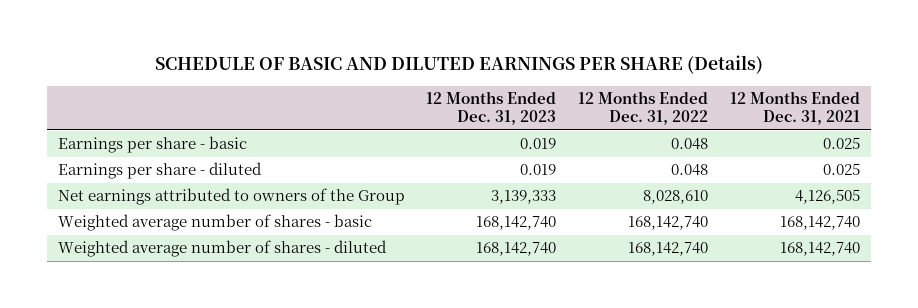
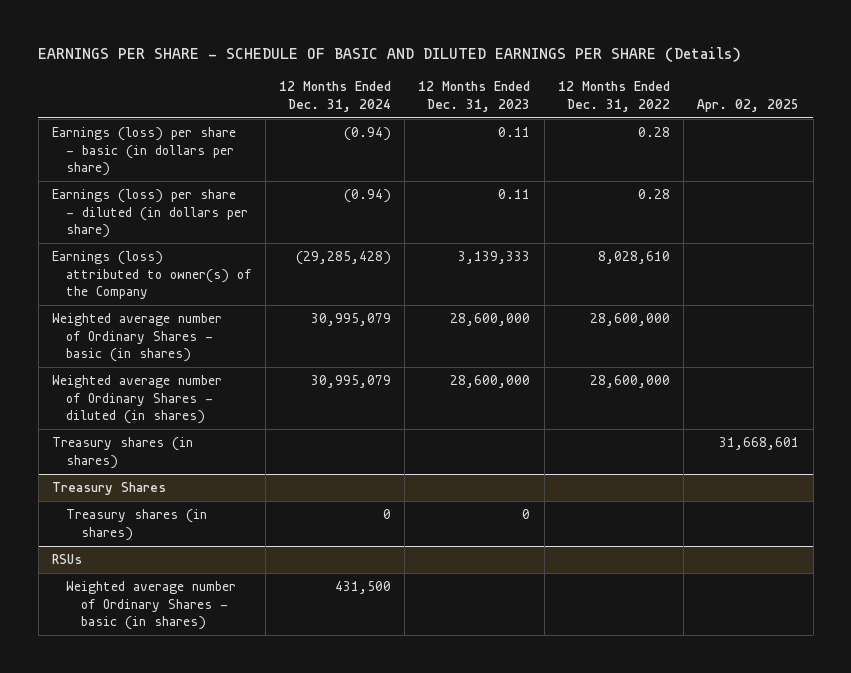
[154,55,763,75] SCHEDULE OF BASIC AND DILUTED EARNINGS PER SHARE (Details) -> [38,47,742,63] EARNINGS PER SHARE - SCHEDULE OF BASIC AND DILUTED EARNINGS PER SHARE (Details)
[729,90,860,126] 12 Months Ended Dec. 31, 2021 -> none
none -> [278,81,391,112] 12 Months Ended Dec. 31, 2024
none -> [697,98,800,112] Apr. 02, 2025
[57,136,247,154] Earnings per share - basic -> [51,127,236,177] Earnings (loss) per share - basic (in dollars per share)
[520,138,557,150] 0.019 -> [498,127,531,138] 0.11
[671,138,709,151] 0.048 -> [637,127,670,138] 0.28
[57,162,262,180] Earnings per share - diluted -> [51,189,249,239] Earnings (loss) per share - diluted (in dollars per share)
[520,164,557,176] 0.019 -> [498,189,531,200] 0.11
[671,164,709,177] 0.048 -> [637,189,670,200] 0.28
[57,188,405,206] Net earnings attributed to owners of the Group -> [51,251,252,300] Earnings (loss) attributed to owner(s) of the Company
[57,214,372,232] Weighted average number of shares - basic -> [51,313,222,363] Weighted average number of Ordinary Shares - basic (in shares)
[476,216,557,231] 168,142,740 -> [450,313,531,327] 28,600,000
[628,216,709,231] 168,142,740 -> [589,313,670,327] 28,600,000
[57,240,387,258] Weighted average number of shares - diluted -> [51,375,222,425] Weighted average number of Ordinary Shares - diluted (in shares)
[476,242,557,257] 168,142,740 -> [450,375,531,389] 28,600,000
[628,242,709,257] 168,142,740 -> [589,375,670,389] 28,600,000
none -> [51,437,193,469] Treasury shares (in shares)
none -> [51,482,166,496] Treasury Shares
none -> [66,509,208,541] Treasury shares (in shares)
none -> [51,554,82,565] RSUs
none -> [66,581,237,631] Weighted average number of Ordinary Shares - basic (in shares)

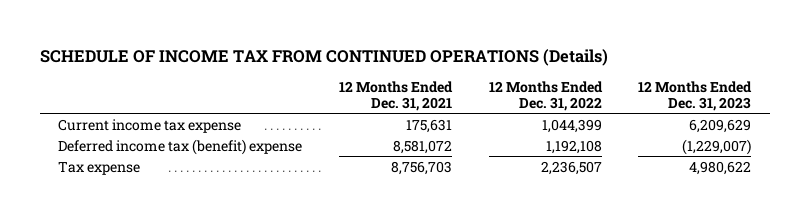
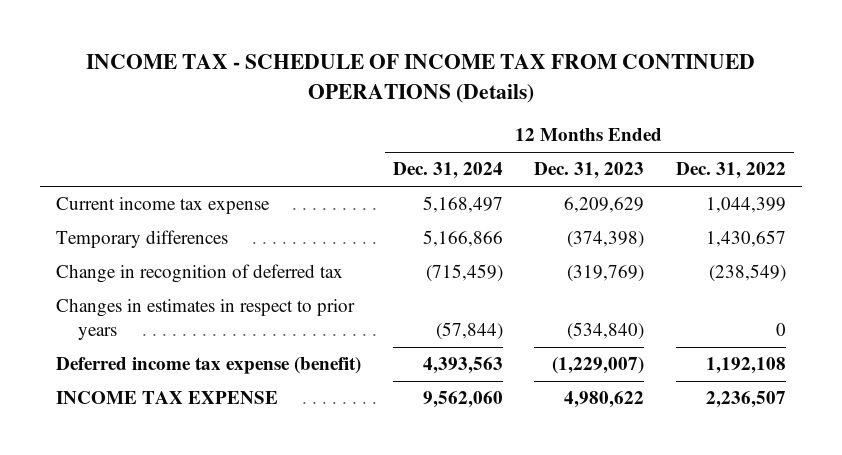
[39,48,608,66] SCHEDULE OF INCOME TAX FROM CONTINUED OPERATIONS (Details) -> [86,54,756,103] INCOME TAX - SCHEDULE OF INCOME TAX FROM CONTINUED OPERATIONS (Details)
[338,80,453,112] 12 Months Ended Dec. 31, 2021 -> none
none -> [392,162,503,180] Dec. 31, 2024
none -> [55,230,228,249] Temporary differences
none -> [55,264,343,284] Change in recognition of deferred tax
none -> [55,298,355,340] Changes in estimates in respect to prior years
[58,138,303,155] Deferred income tax (benefit) expense -> [55,357,361,375] Deferred income tax expense (benefit)
[58,161,141,175] Tax expense -> [55,391,278,405] INCOME TAX EXPENSE

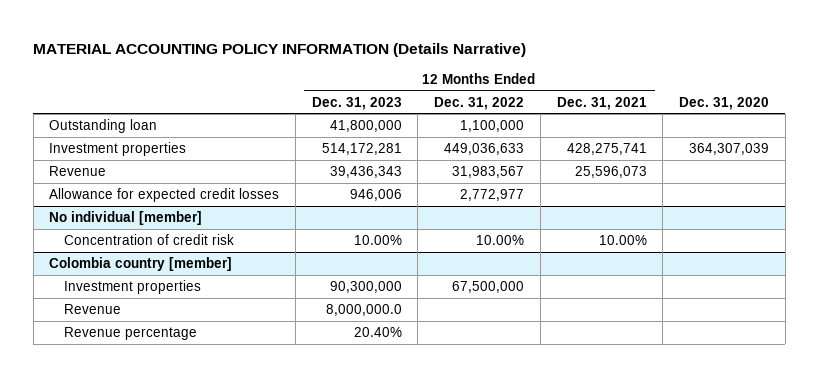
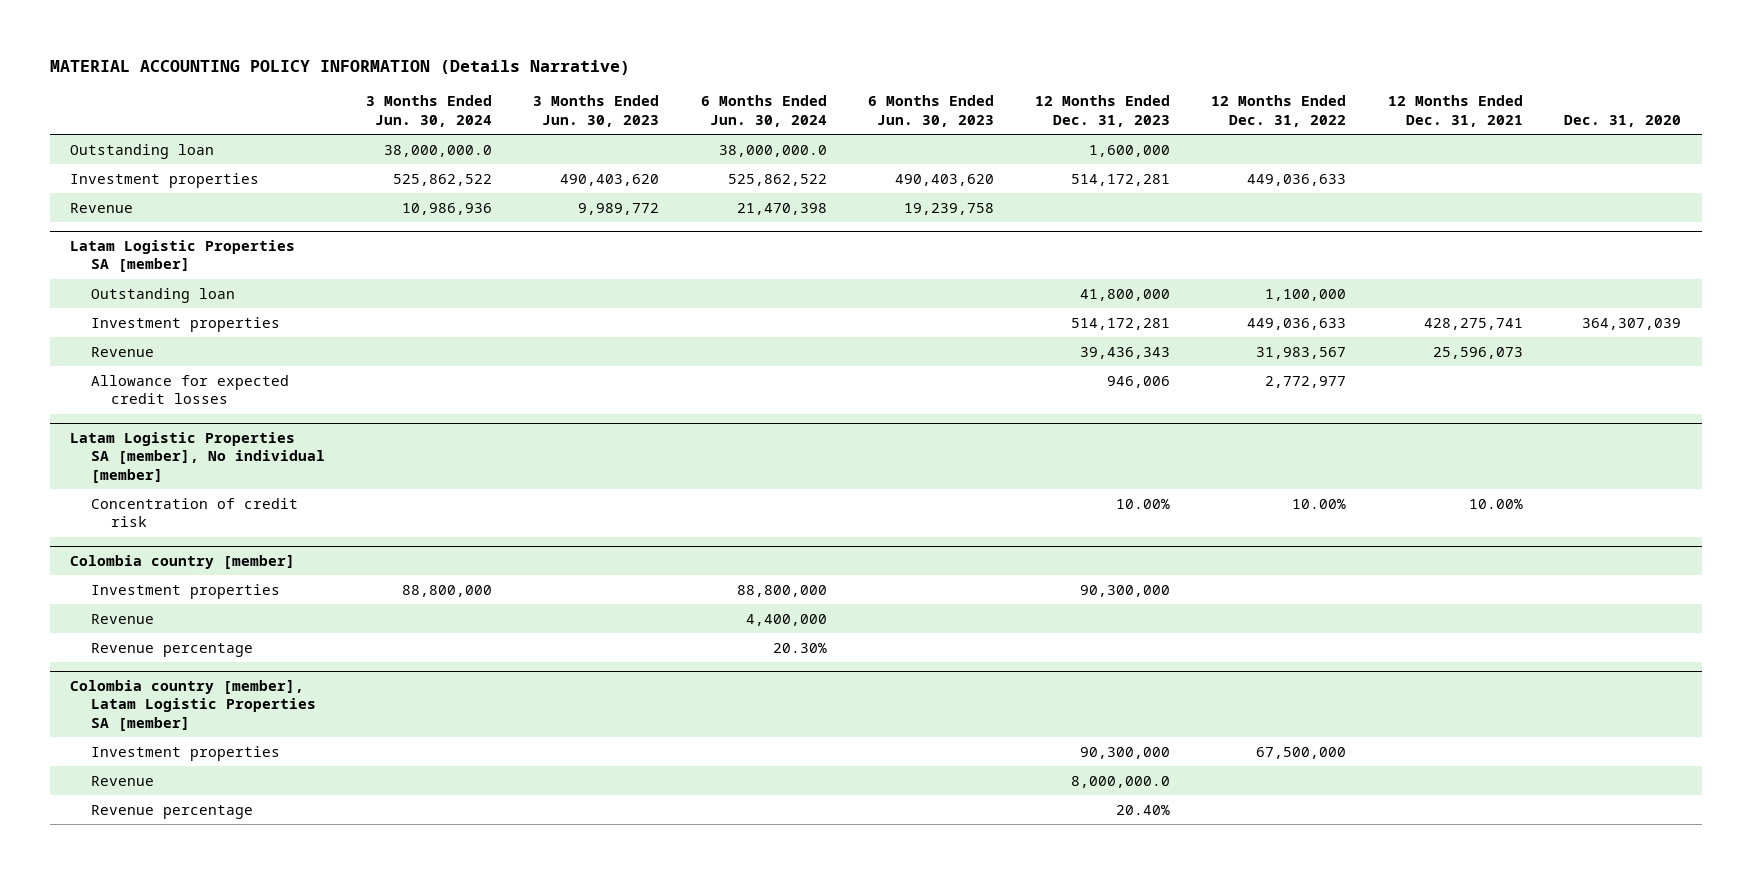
none -> [366,95,493,127] 3 Months Ended Jun. 30, 2024
none -> [533,95,660,127] 3 Months Ended Jun. 30, 2023
none -> [700,95,827,127] 6 Months Ended Jun. 30, 2024
none -> [867,95,994,127] 6 Months Ended Jun. 30, 2023
none -> [70,143,215,159] Outstanding loan
none -> [70,172,260,188] Investment properties
none -> [70,202,134,213] Revenue
none -> [70,239,296,273] Latam Logistic Properties SA [member]
[49,210,203,225] No individual [member] -> none
none -> [70,431,325,483] Latam Logistic Properties SA [member], No individual [member]
none -> [90,583,280,599] Investment properties
none -> [90,613,154,624] Revenue
none -> [90,642,253,657] Revenue percentage
none -> [70,679,316,731] Colombia country [member], Latam Logistic Properties SA [member]

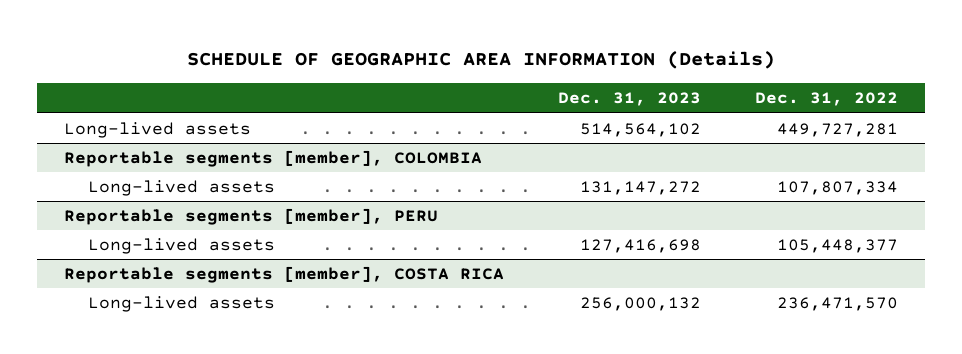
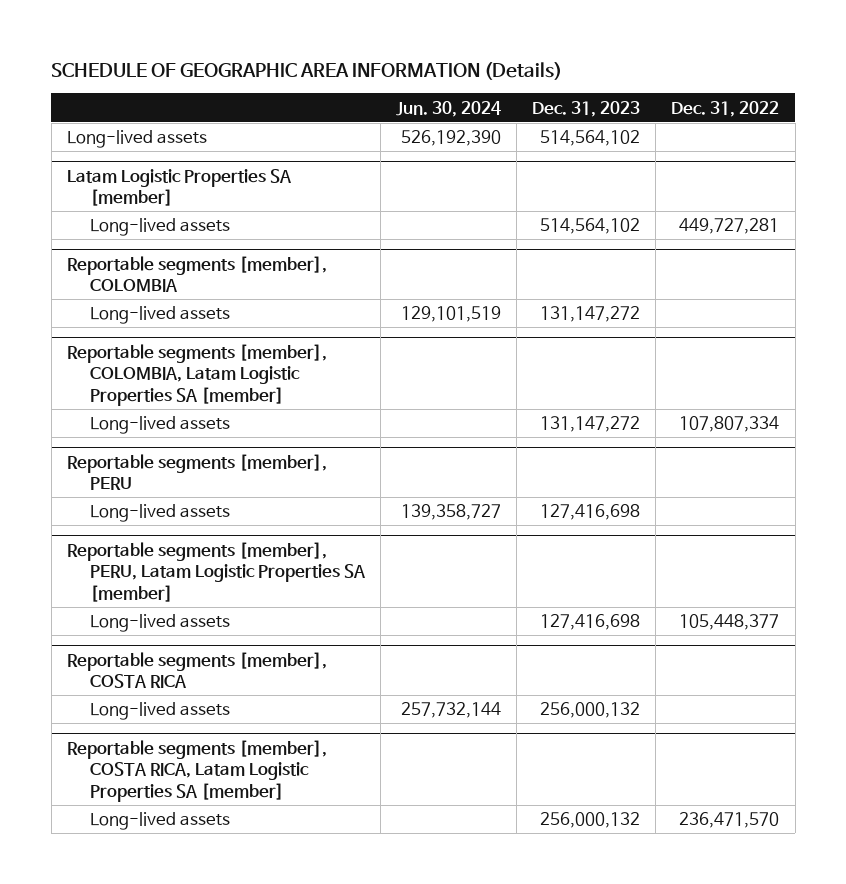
none -> [396,100,502,117] Jun. 30, 2024
none -> [66,130,207,149] Long-lived assets
none -> [66,168,291,207] Latam Logistic Properties SA [member]
none -> [90,306,231,325] Long-lived assets
none -> [66,343,327,406] Reportable segments [member], COLOMBIA, Latam Logistic Properties SA [member]
none -> [90,504,231,523] Long-lived assets
none -> [66,541,366,602] Reportable segments [member], PERU, Latam Logistic Properties SA [member]
none -> [90,702,231,721] Long-lived assets
none -> [66,739,327,802] Reportable segments [member], COSTA RICA, Latam Logistic Properties SA [member]

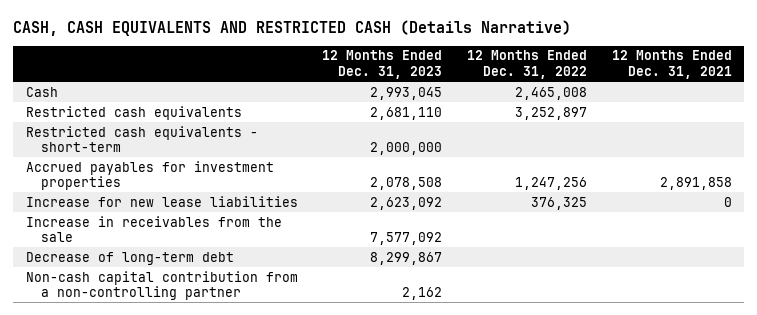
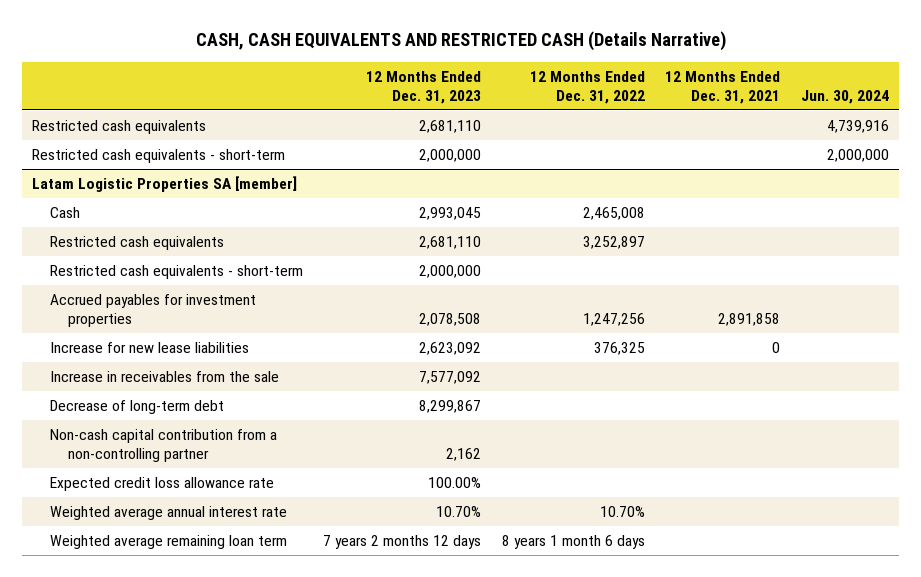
none -> [800,89,889,104] Jun. 30, 2024
none -> [32,120,207,135] Restricted cash equivalents
none -> [32,149,286,164] Restricted cash equivalents - short-term
none -> [32,176,298,193] Latam Logistic Properties SA [member]
none -> [49,477,274,492] Expected credit loss allowance rate
none -> [49,506,287,521] Weighted average annual interest rate
none -> [49,535,287,550] Weighted average remaining loan term

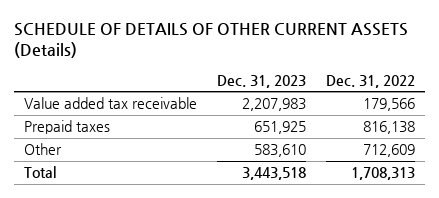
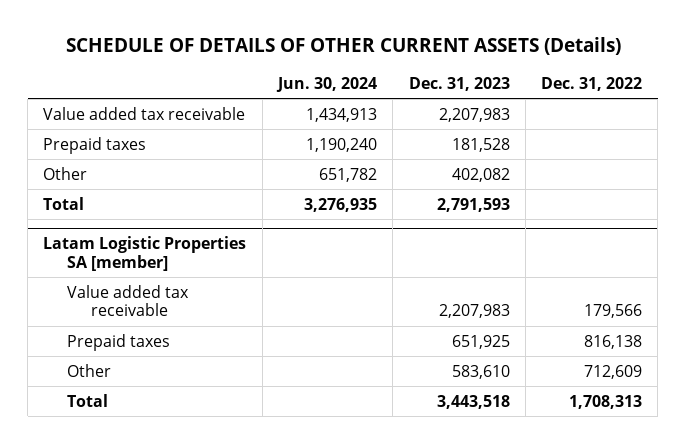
none -> [275,77,377,93] Jun. 30, 2024
none -> [43,106,246,120] Value added tax receivable
none -> [43,136,147,154] Prepaid taxes
none -> [43,166,88,180] Other
none -> [43,196,85,210] Total
none -> [43,236,247,271] Latam Logistic Properties SA [member]

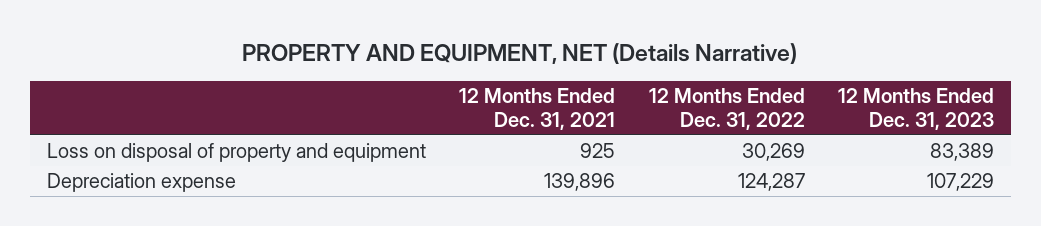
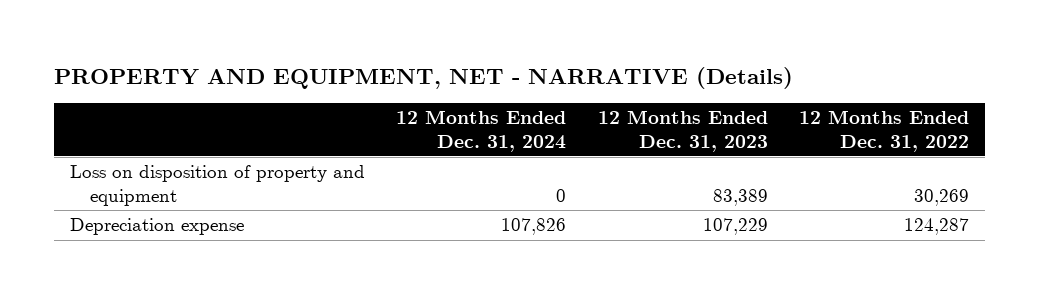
[242,43,798,65] PROPERTY AND EQUIPMENT, NET (Details Narrative) -> [54,66,794,89] PROPERTY AND EQUIPMENT, NET - NARRATIVE (Details)
[459,88,616,131] 12 Months Ended Dec. 31, 2021 -> none
none -> [396,109,567,152] 12 Months Ended Dec. 31, 2024
[46,143,426,163] Loss on disposal of property and equipment -> [69,165,365,207] Loss on disposition of property and equipment

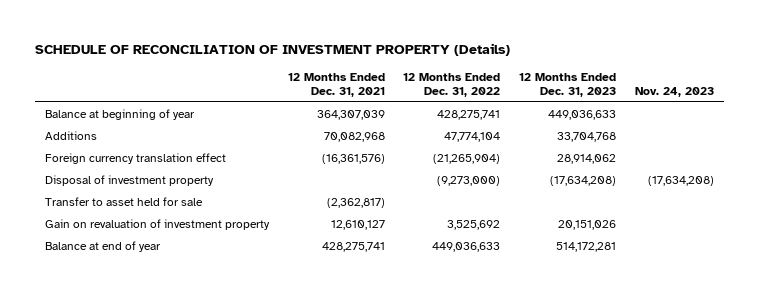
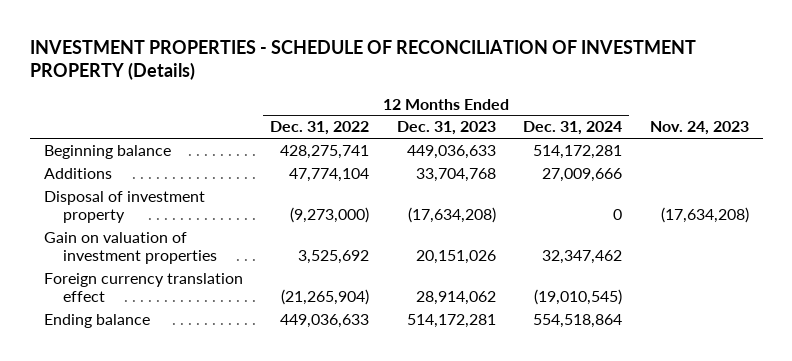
[35,43,511,57] SCHEDULE OF RECONCILIATION OF INVESTMENT PROPERTY (Details) -> [29,39,696,81] INVESTMENT PROPERTIES - SCHEDULE OF RECONCILIATION OF INVESTMENT PROPERTY (Details)
[287,73,385,98] 12 Months Ended Dec. 31, 2021 -> none
none -> [523,121,623,136] Dec. 31, 2024
[44,108,195,120] Balance at beginning of year -> [43,144,171,159] Beginning balance
[44,196,203,206] Transfer to asset held for sale -> none
[44,218,270,230] Gain on revaluation of investment property -> [43,231,217,264] Gain on valuation of investment properties
[44,152,226,164] Foreign currency translation effect -> [43,272,243,302] Foreign currency translation effect
[44,240,161,252] Balance at end of year -> [43,313,150,328] Ending balance

